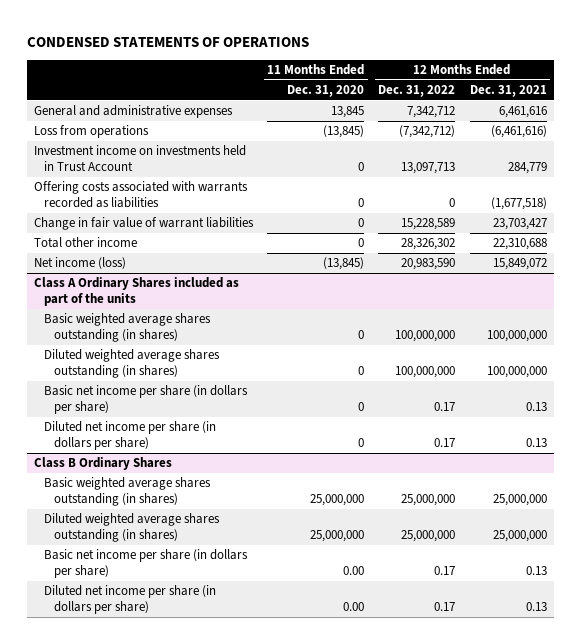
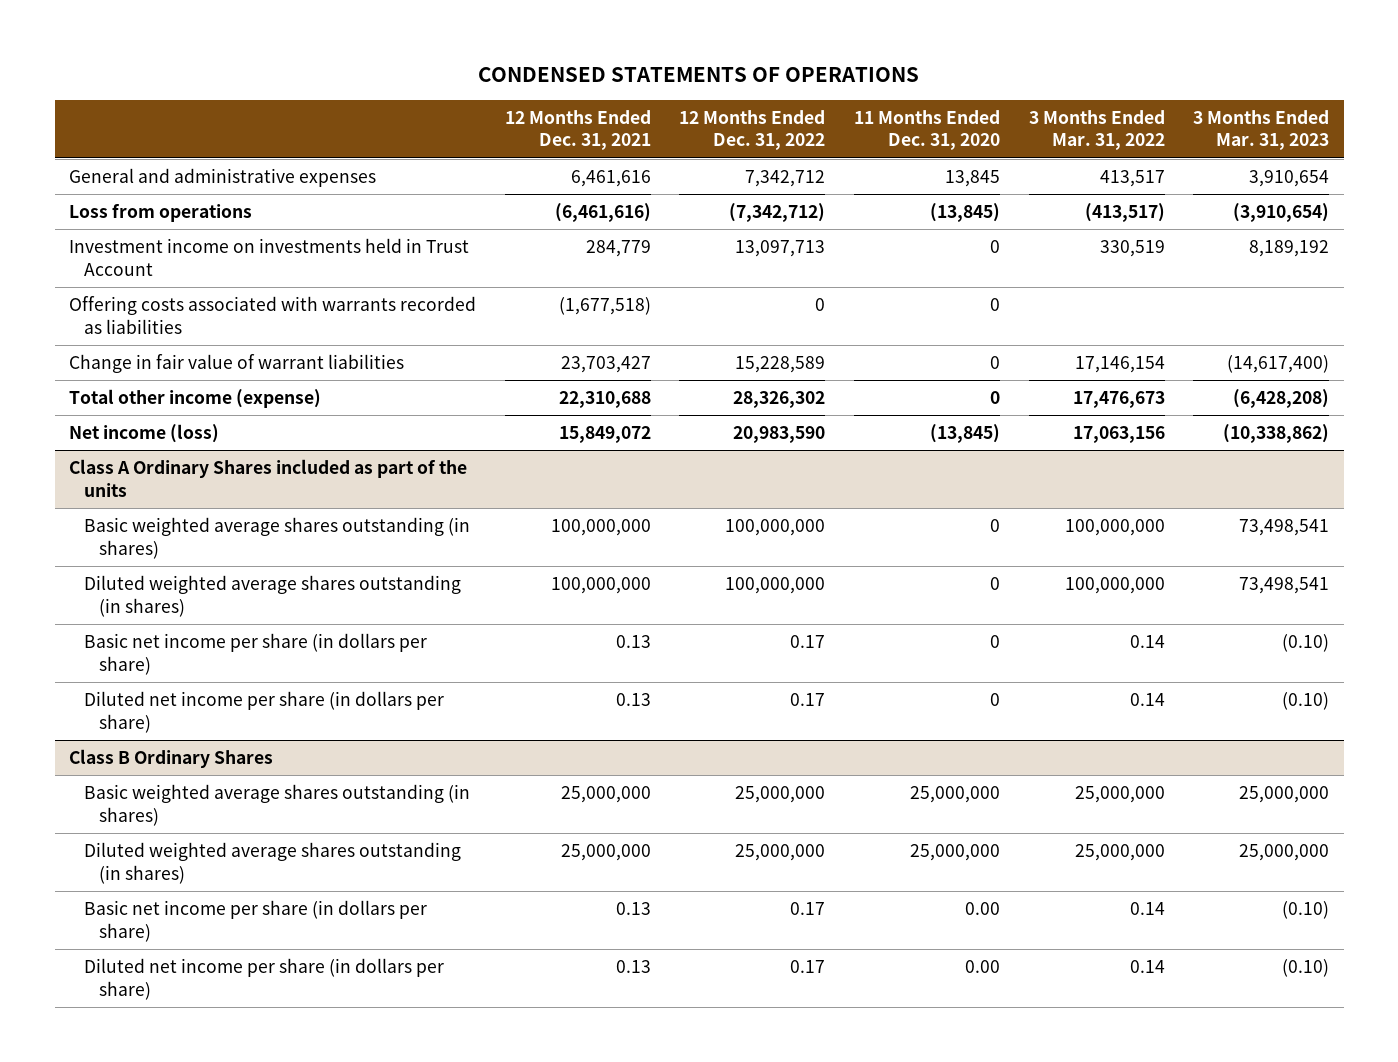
none -> [1028,109,1165,151] 3 Months Ended Mar. 31, 2022
none -> [1193,109,1330,151] 3 Months Ended Mar. 31, 2023
[34,237,138,249] Total other income -> [68,389,321,409] Total other income (expense)

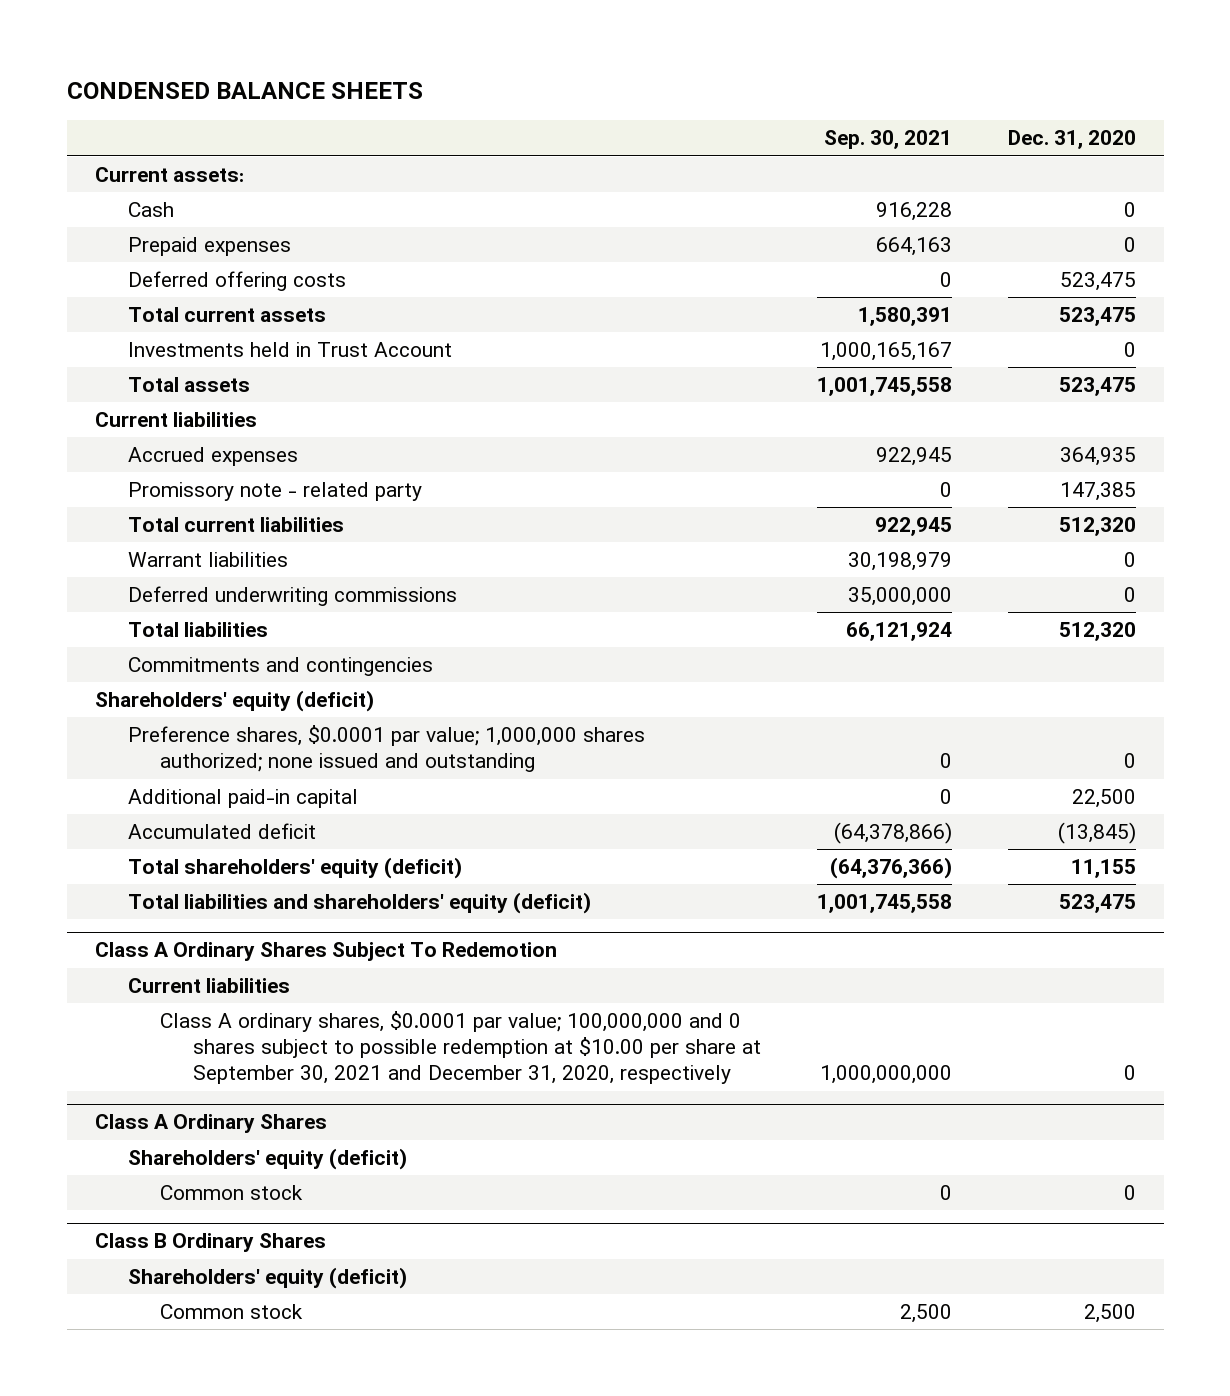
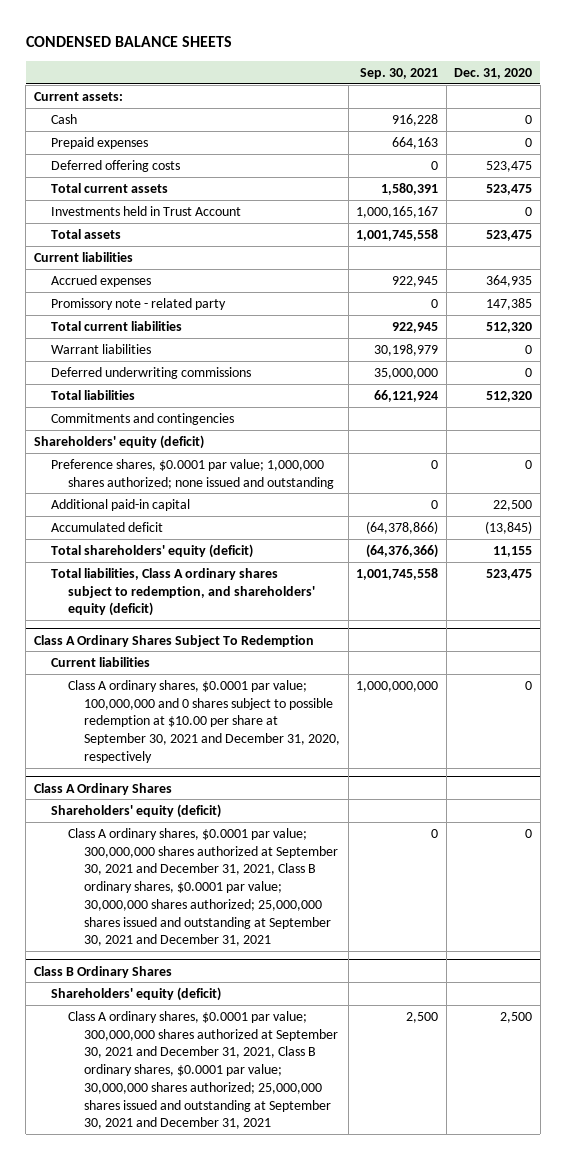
[127,892,591,915] Total liabilities and shareholders' equity (deficit) -> [50,567,315,617] Total liabilities, Class A ordinary shares subject to redemption, and shareholders' equity (deficit)
[94,942,557,962] Class A Ordinary Shares Subject To Redemotion -> [34,634,315,647] Class A Ordinary Shares Subject To Redemption
[160,1185,304,1201] Common stock -> [67,827,339,947] Class A ordinary shares, $0.0001 par value; 300,000,000 shares authorized at September 30, 2021 and December 31, 2021, Class B ordinary shares, $0.0001 par value; 30,000,000 shares authorized; 25,000,000 shares issued and outstanding at September 30, 2021 and December 31, 2021
[160,1304,304,1320] Common stock -> [67,1010,339,1130] Class A ordinary shares, $0.0001 par value; 300,000,000 shares authorized at September 30, 2021 and December 31, 2021, Class B ordinary shares, $0.0001 par value; 30,000,000 shares authorized; 25,000,000 shares issued and outstanding at September 30, 2021 and December 31, 2021

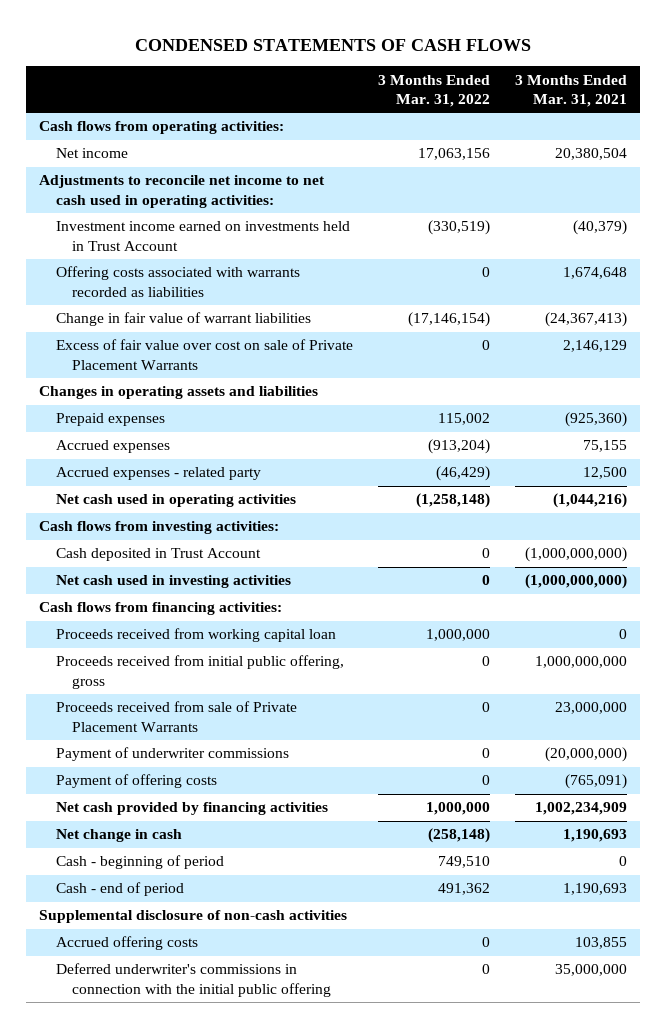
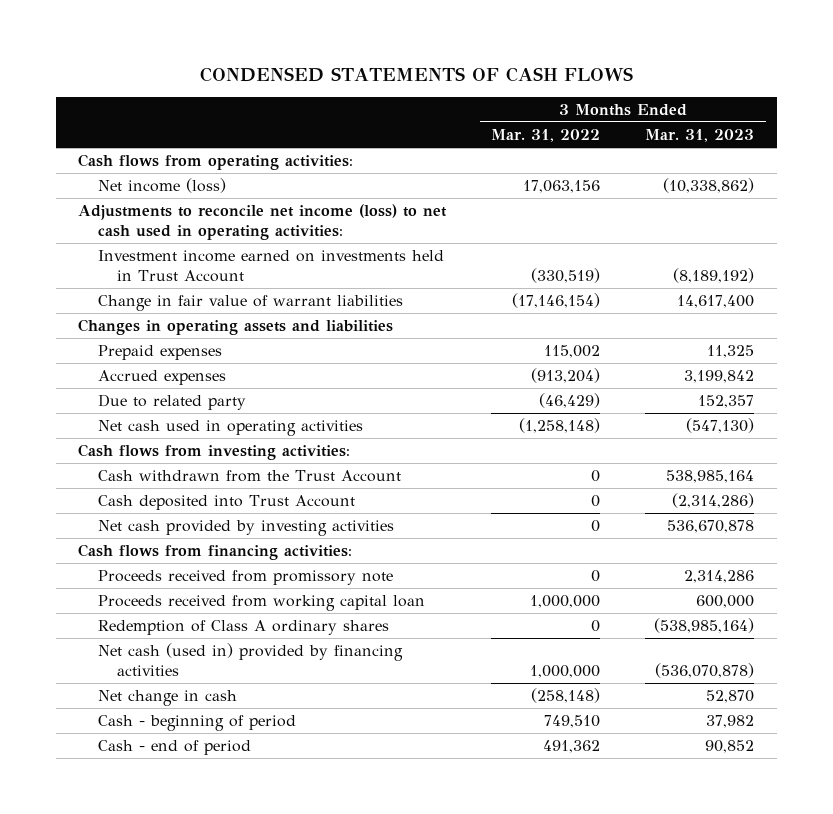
[515,74,628,107] 3 Months Ended Mar. 31, 2021 -> none
none -> [645,129,755,143] Mar. 31, 2023
[55,148,128,159] Net income -> [97,178,226,194] Net income (loss)
[39,175,326,208] Adjustments to reconcile net income to net cash used in operating activities: -> [78,204,448,241] Adjustments to reconcile net income (loss) to net cash used in operating activities:
[55,266,300,297] Offering costs associated with warrants recorded as liabilities -> none
[55,339,353,370] Excess of fair value over cost on sale of Private Placement Warrants -> none
[55,467,261,481] Accrued expenses - related party -> [97,394,246,411] Due to related party
none -> [97,470,401,483] Cash withdrawn from the Trust Account
[55,548,261,562] Cash deposited in Trust Account -> [97,495,355,511] Cash deposited into Trust Account
[55,575,291,589] Net cash used in investing activities -> [97,520,394,537] Net cash provided by investing activities
none -> [97,570,393,586] Proceeds received from promissory note
[55,655,344,689] Proceeds received from initial public offering, gross -> none
[55,701,297,732] Proceeds received from sale of Private Placement Warrants -> none
[55,747,289,762] Payment of underwriter commissions -> none
[55,774,217,789] Payment of offering costs -> none
none -> [97,620,389,636] Redemption of Class A ordinary shares
[55,802,328,816] Net cash provided by financing activities -> [97,643,403,677] Net cash (used in) provided by financing activities
[39,910,348,924] Supplemental disclosure of non-cash activities -> none
[55,936,198,951] Accrued offering costs -> none
[55,963,332,997] Deferred underwriter's commissions in connection with the initial public offering -> none

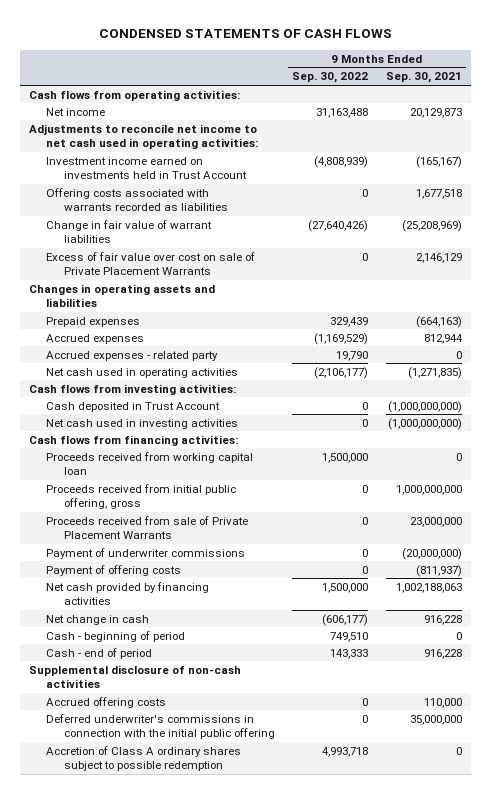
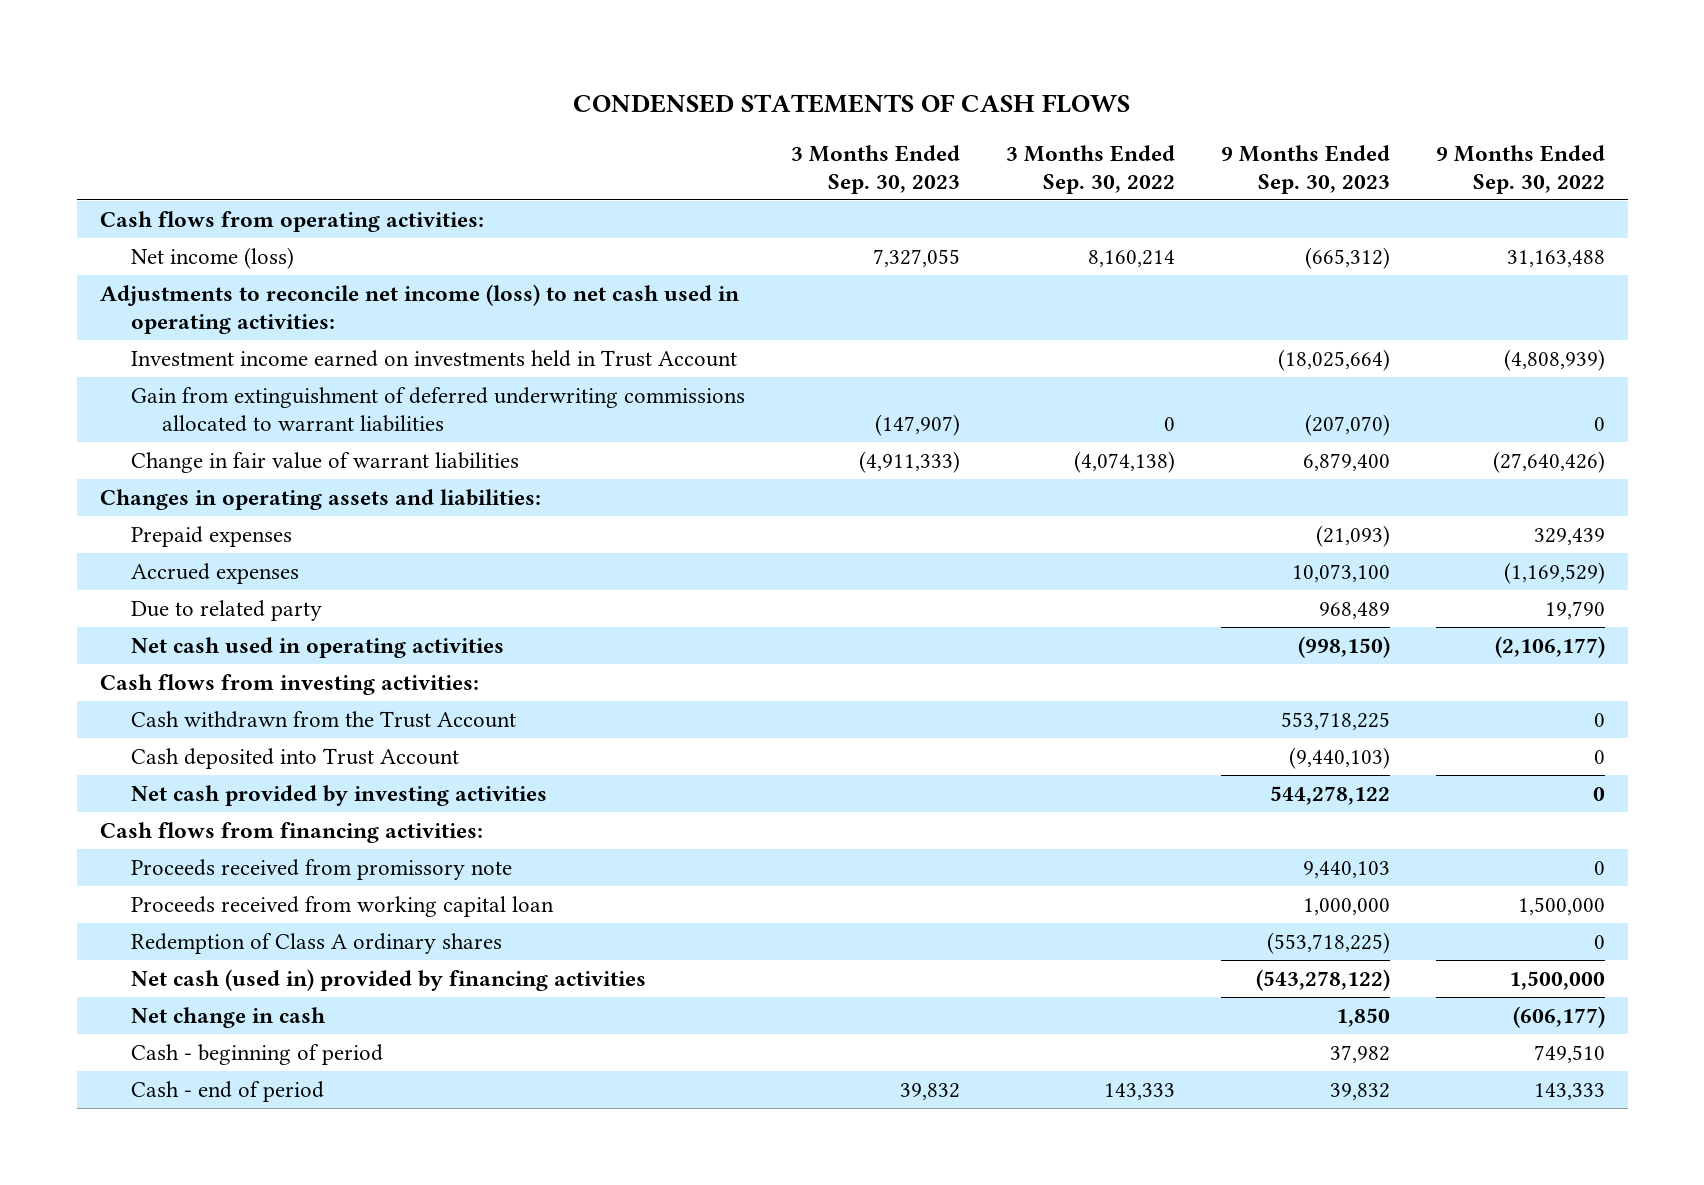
[385,72,462,84] Sep. 30, 2021 -> none
none -> [790,145,960,194] 3 Months Ended Sep. 30, 2023
none -> [1005,145,1175,194] 3 Months Ended Sep. 30, 2022
none -> [1220,145,1390,194] 9 Months Ended Sep. 30, 2023
[46,107,106,116] Net income -> [130,247,294,270] Net income (loss)
[29,123,259,150] Adjustments to reconcile net income to net cash used in operating activities: -> [99,284,739,334] Adjustments to reconcile net income (loss) to net cash used in operating activities:
[46,187,228,212] Offering costs associated with warrants recorded as liabilities -> none
none -> [130,387,745,432] Gain from extinguishment of deferred underwriting commissions allocated to warrant liabilities
[46,251,256,276] Excess of fair value over cost on sale of Private Placement Warrants -> none
[29,283,216,308] Changes in operating assets and liabilities -> [99,489,541,511] Changes in operating assets and liabilities:
[46,350,219,361] Accrued expenses - related party -> [130,600,322,622] Due to related party
none -> [130,711,516,729] Cash withdrawn from the Trust Account
[46,401,221,412] Cash deposited in Trust Account -> [130,748,459,770] Cash deposited into Trust Account
[46,418,239,429] Net cash used in investing activities -> [130,785,547,807] Net cash provided by investing activities
none -> [130,859,512,881] Proceeds received from promissory note
[46,483,237,510] Proceeds received from initial public offering, gross -> none
[46,515,249,540] Proceeds received from sale of Private Placement Warrants -> none
[46,547,246,559] Payment of underwriter commissions -> none
[46,564,182,576] Payment of offering costs -> none
none -> [130,933,502,955] Redemption of Class A ordinary shares
[46,581,210,606] Net cash provided by financing activities -> [130,969,646,992] Net cash (used in) provided by financing activities
[29,664,242,689] Supplemental disclosure of non-cash activities -> none
[46,696,167,708] Accrued offering costs -> none
[46,713,275,740] Deferred underwriter's commissions in connection with the initial public offering -> none
[46,745,242,772] Accretion of Class A ordinary shares subject to possible redemption -> none

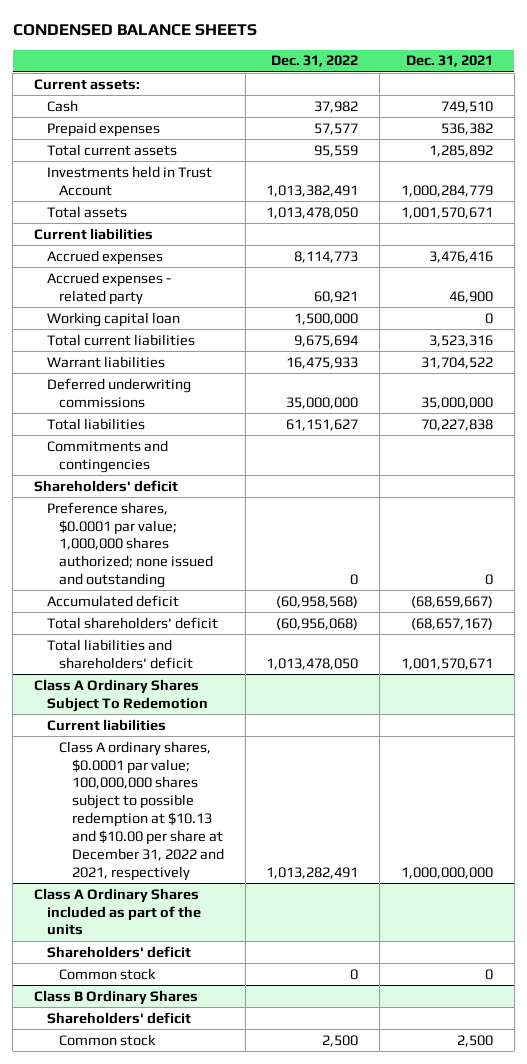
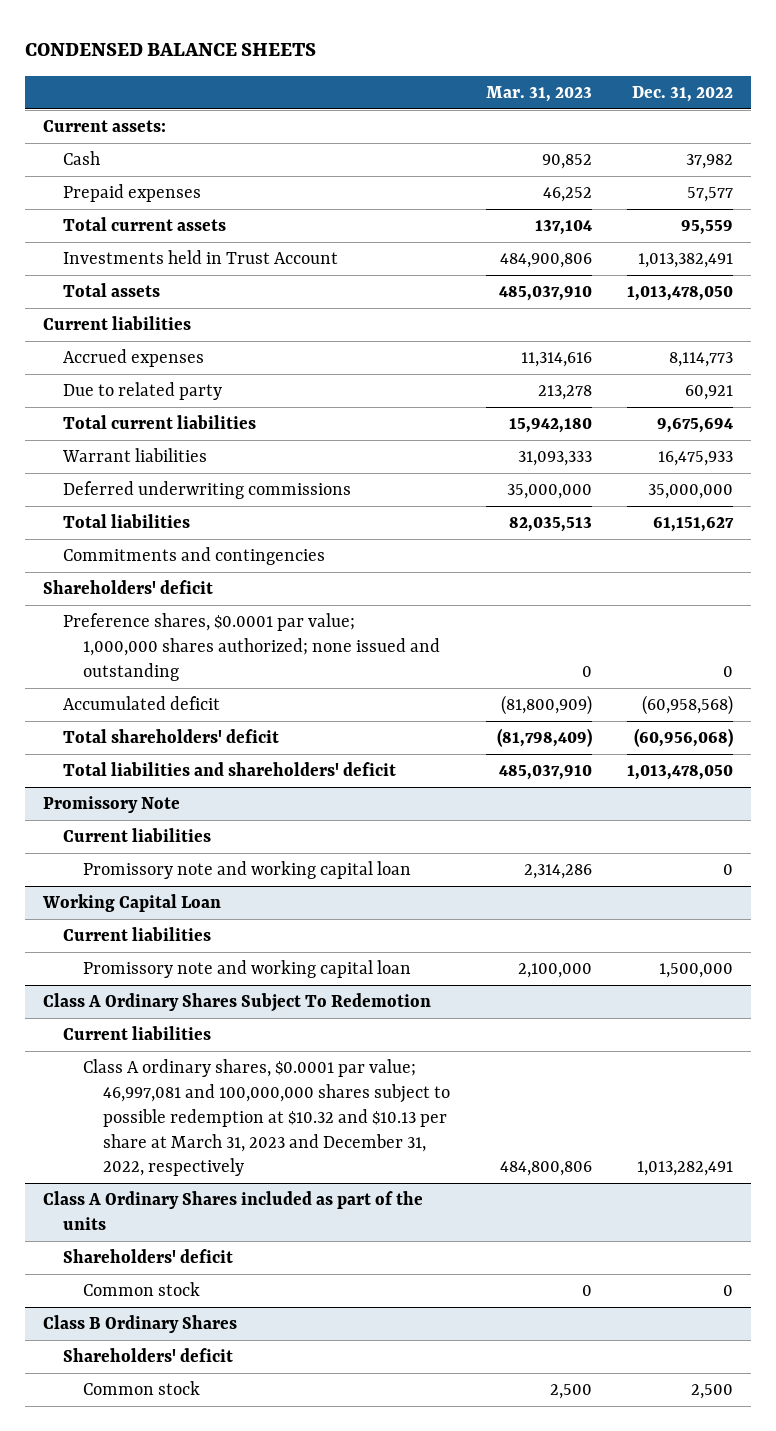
[406,55,494,68] Dec. 31, 2021 -> none
none -> [485,85,592,102] Mar. 31, 2023
[46,311,180,327] Working capital loan -> none
[46,271,171,305] Accrued expenses - related party -> [62,382,222,401] Due to related party
none -> [42,796,180,814] Promissory Note
none -> [62,828,211,843] Current liabilities
none -> [82,861,411,880] Promissory note and working capital loan
none -> [41,894,221,913] Working Capital Loan
none -> [62,927,211,942] Current liabilities
none -> [82,960,411,979] Promissory note and working capital loan
[59,740,224,881] Class A ordinary shares, $0.0001 par value; 100,000,000 shares subject to possible redemption at $10.13 and $10.00 per share at December 31, 2022 and 2021, respectively -> [82,1059,450,1177] Class A ordinary shares, $0.0001 par value; 46,997,081 and 100,000,000 shares subject to possible redemption at $10.32 and $10.13 per share at March 31, 2023 and December 31, 2022, respectively

